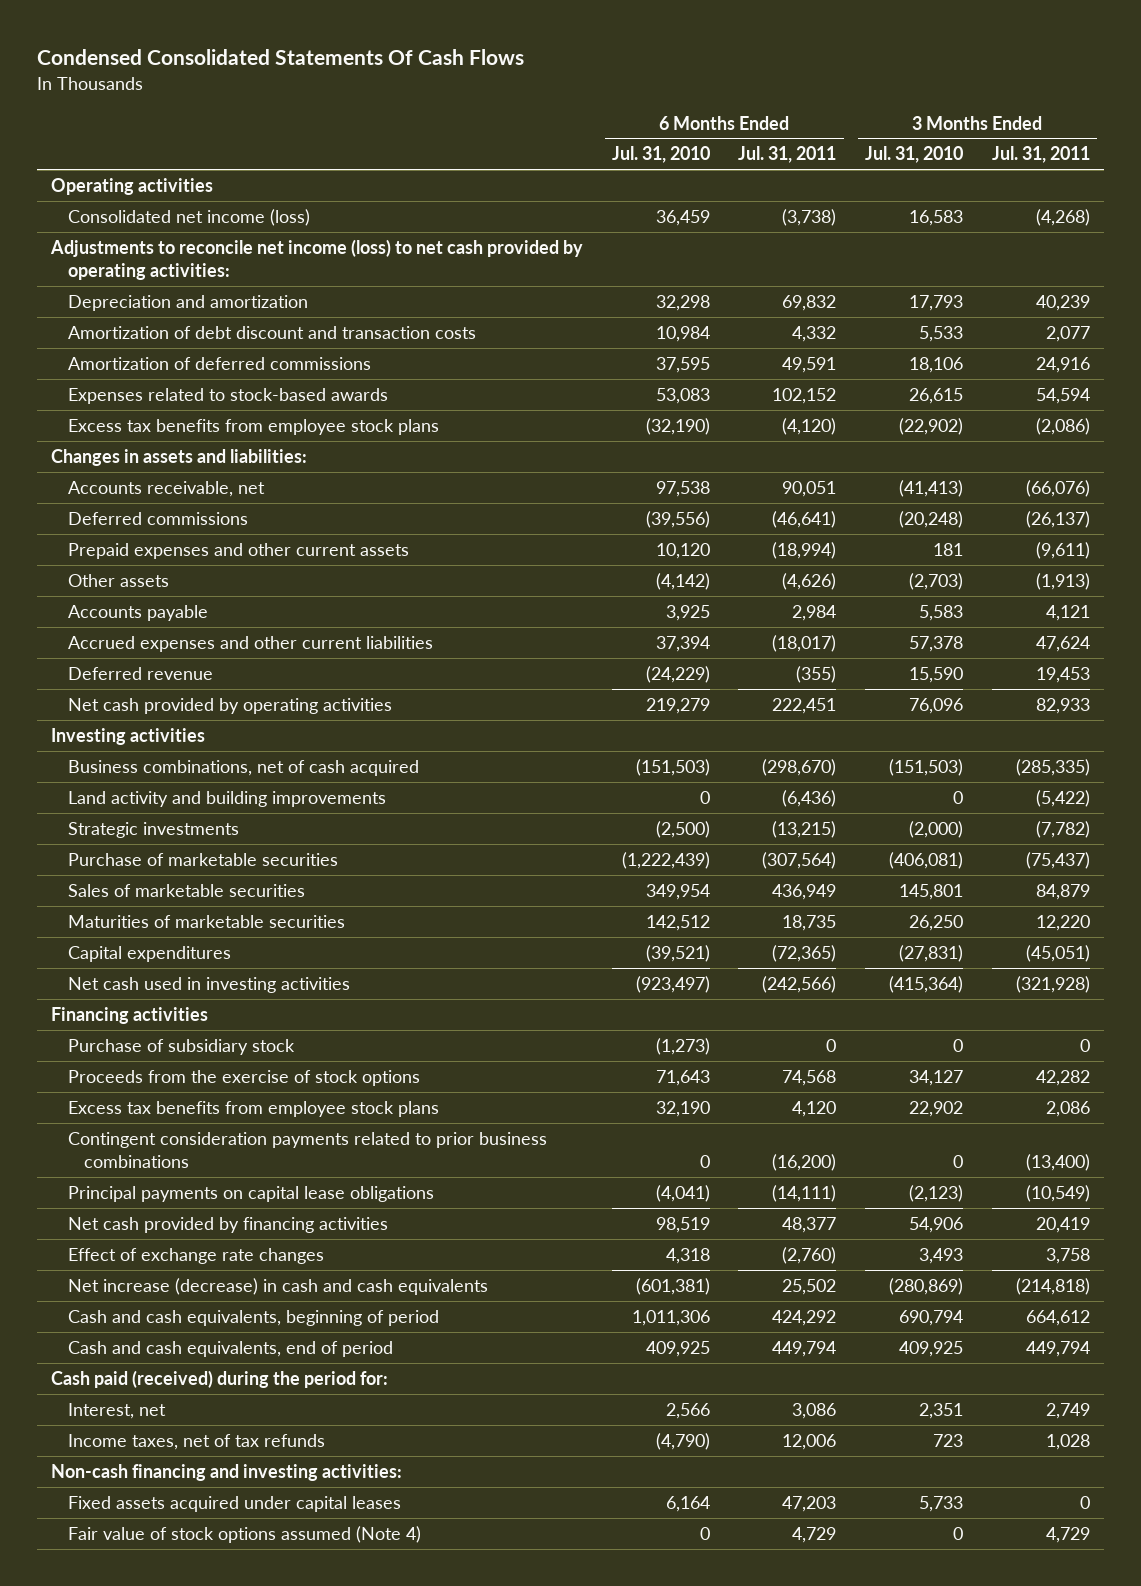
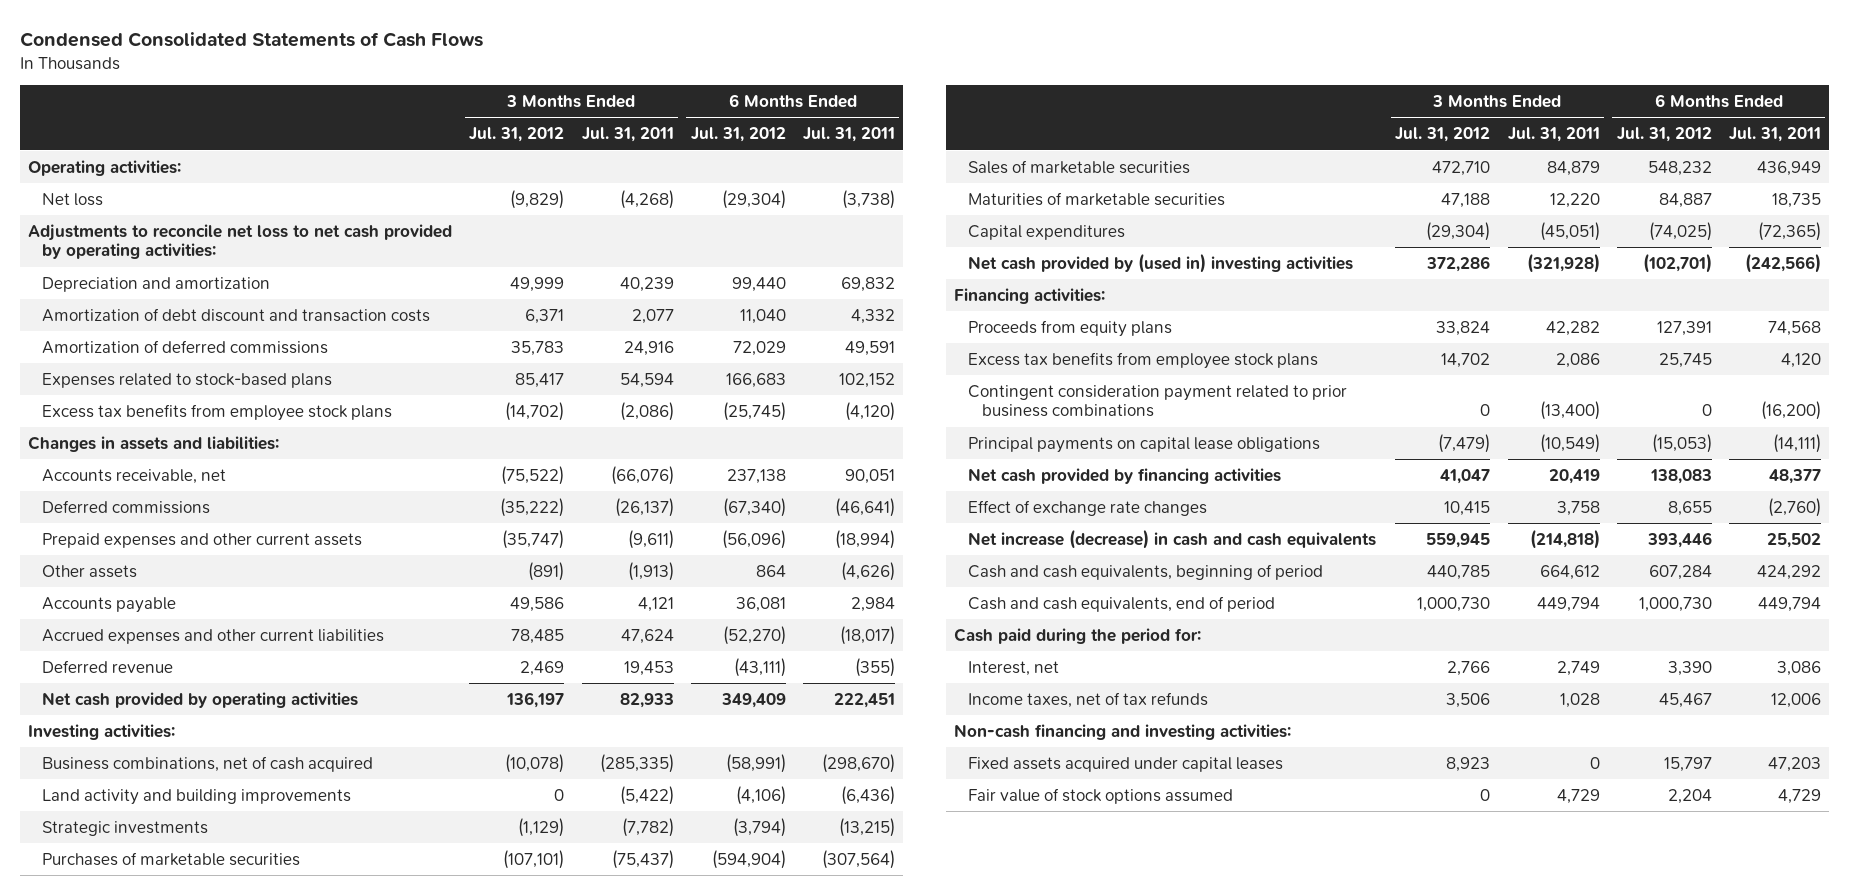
[36,49,524,66] Condensed Consolidated Statements Of Cash Flows -> [19,31,483,47] Condensed Consolidated Statements of Cash Flows
[611,146,710,164] Jul. 31, 2010 -> none
[864,146,963,164] Jul. 31, 2010 -> none
none -> [469,127,565,143] Jul. 31, 2012
none -> [690,127,786,143] Jul. 31, 2012
[51,177,214,195] Operating activities -> [28,159,182,176] Operating activities:
[67,208,310,226] Consolidated net income (loss) -> [42,192,104,206] Net loss
[50,238,584,281] Adjustments to reconcile net income (loss) to net cash provided by operating activities: -> [28,223,453,260] Adjustments to reconcile net loss to net cash provided by operating activities:
[67,387,388,404] Expenses related to stock-based awards -> [42,372,333,388] Expenses related to stock-based plans
[51,727,206,745] Investing activities -> [28,723,176,740] Investing activities:
[67,852,338,866] Purchase of marketable securities -> [42,851,301,866] Purchases of marketable securities
[67,1038,295,1055] Purchase of subsidiary stock -> none
[67,976,350,993] Net cash used in investing activities -> [968,252,1354,273] Net cash provided by (used in) investing activities
[51,1006,209,1024] Financing activities -> [954,287,1106,304] Financing activities:
[67,1069,420,1086] Proceeds from the exercise of stock options -> [968,319,1173,337] Proceeds from equity plans
[67,1131,547,1169] Contingent consideration payments related to prior business combinations -> [968,384,1348,418] Contingent consideration payment related to prior business combinations
[51,1369,389,1388] Cash paid (received) during the period for: -> [954,627,1202,644] Cash paid during the period for:
[67,1525,421,1543] Fair value of stock options assumed (Note 4) -> [968,787,1234,804] Fair value of stock options assumed

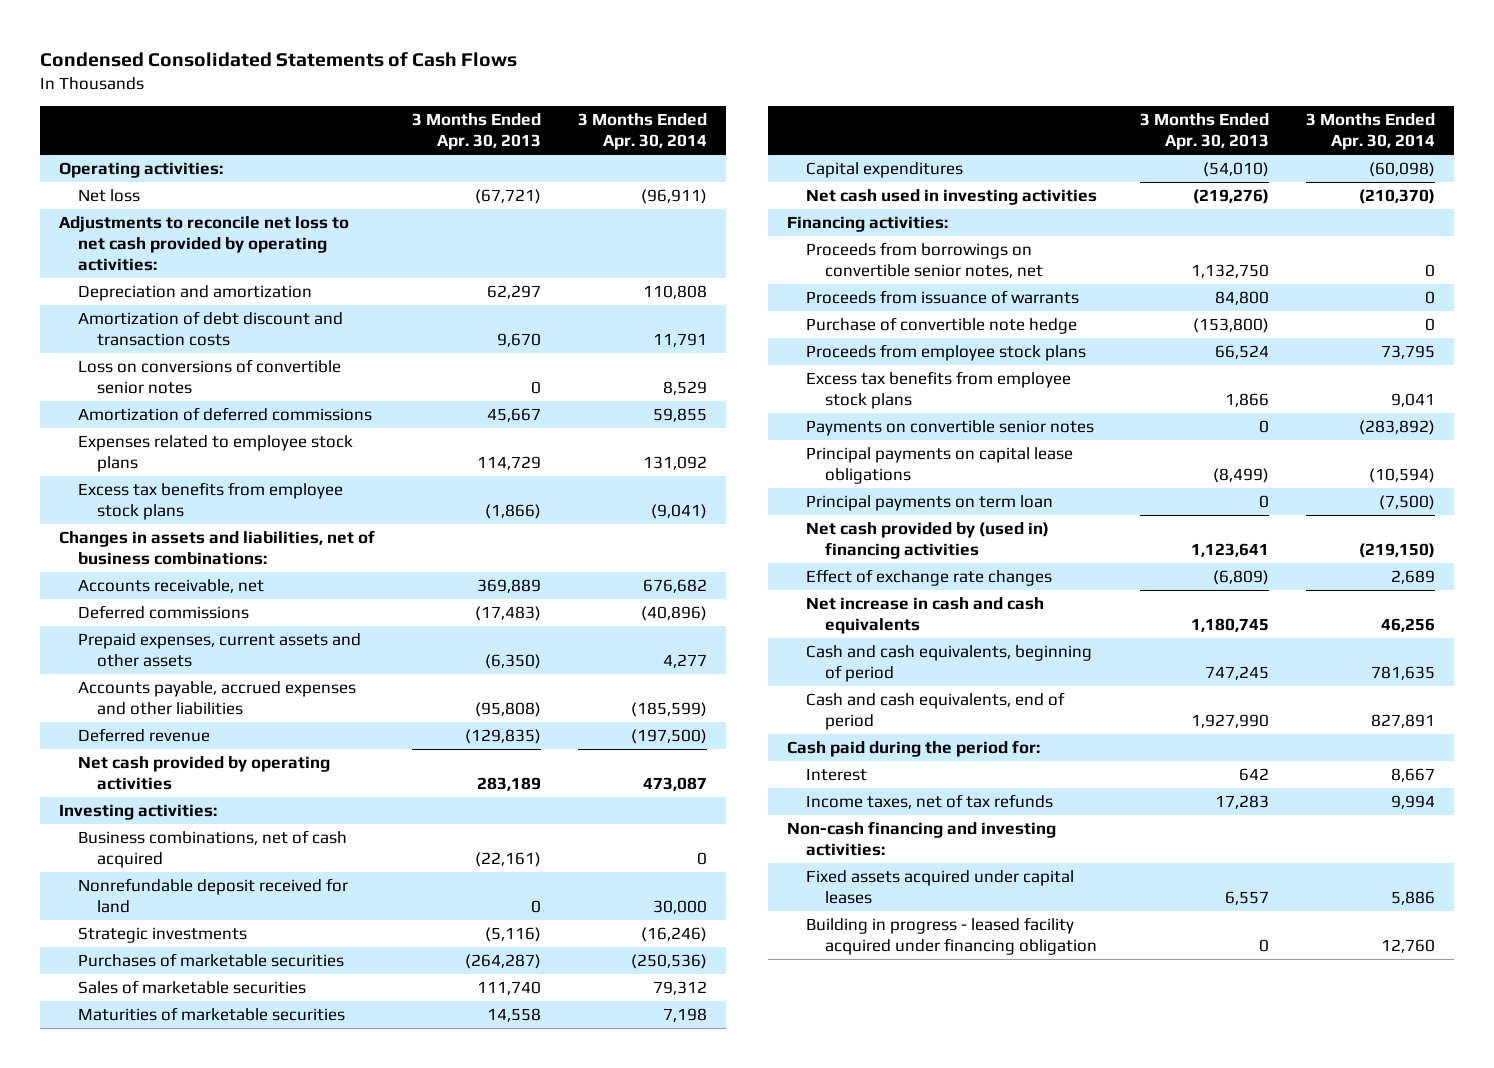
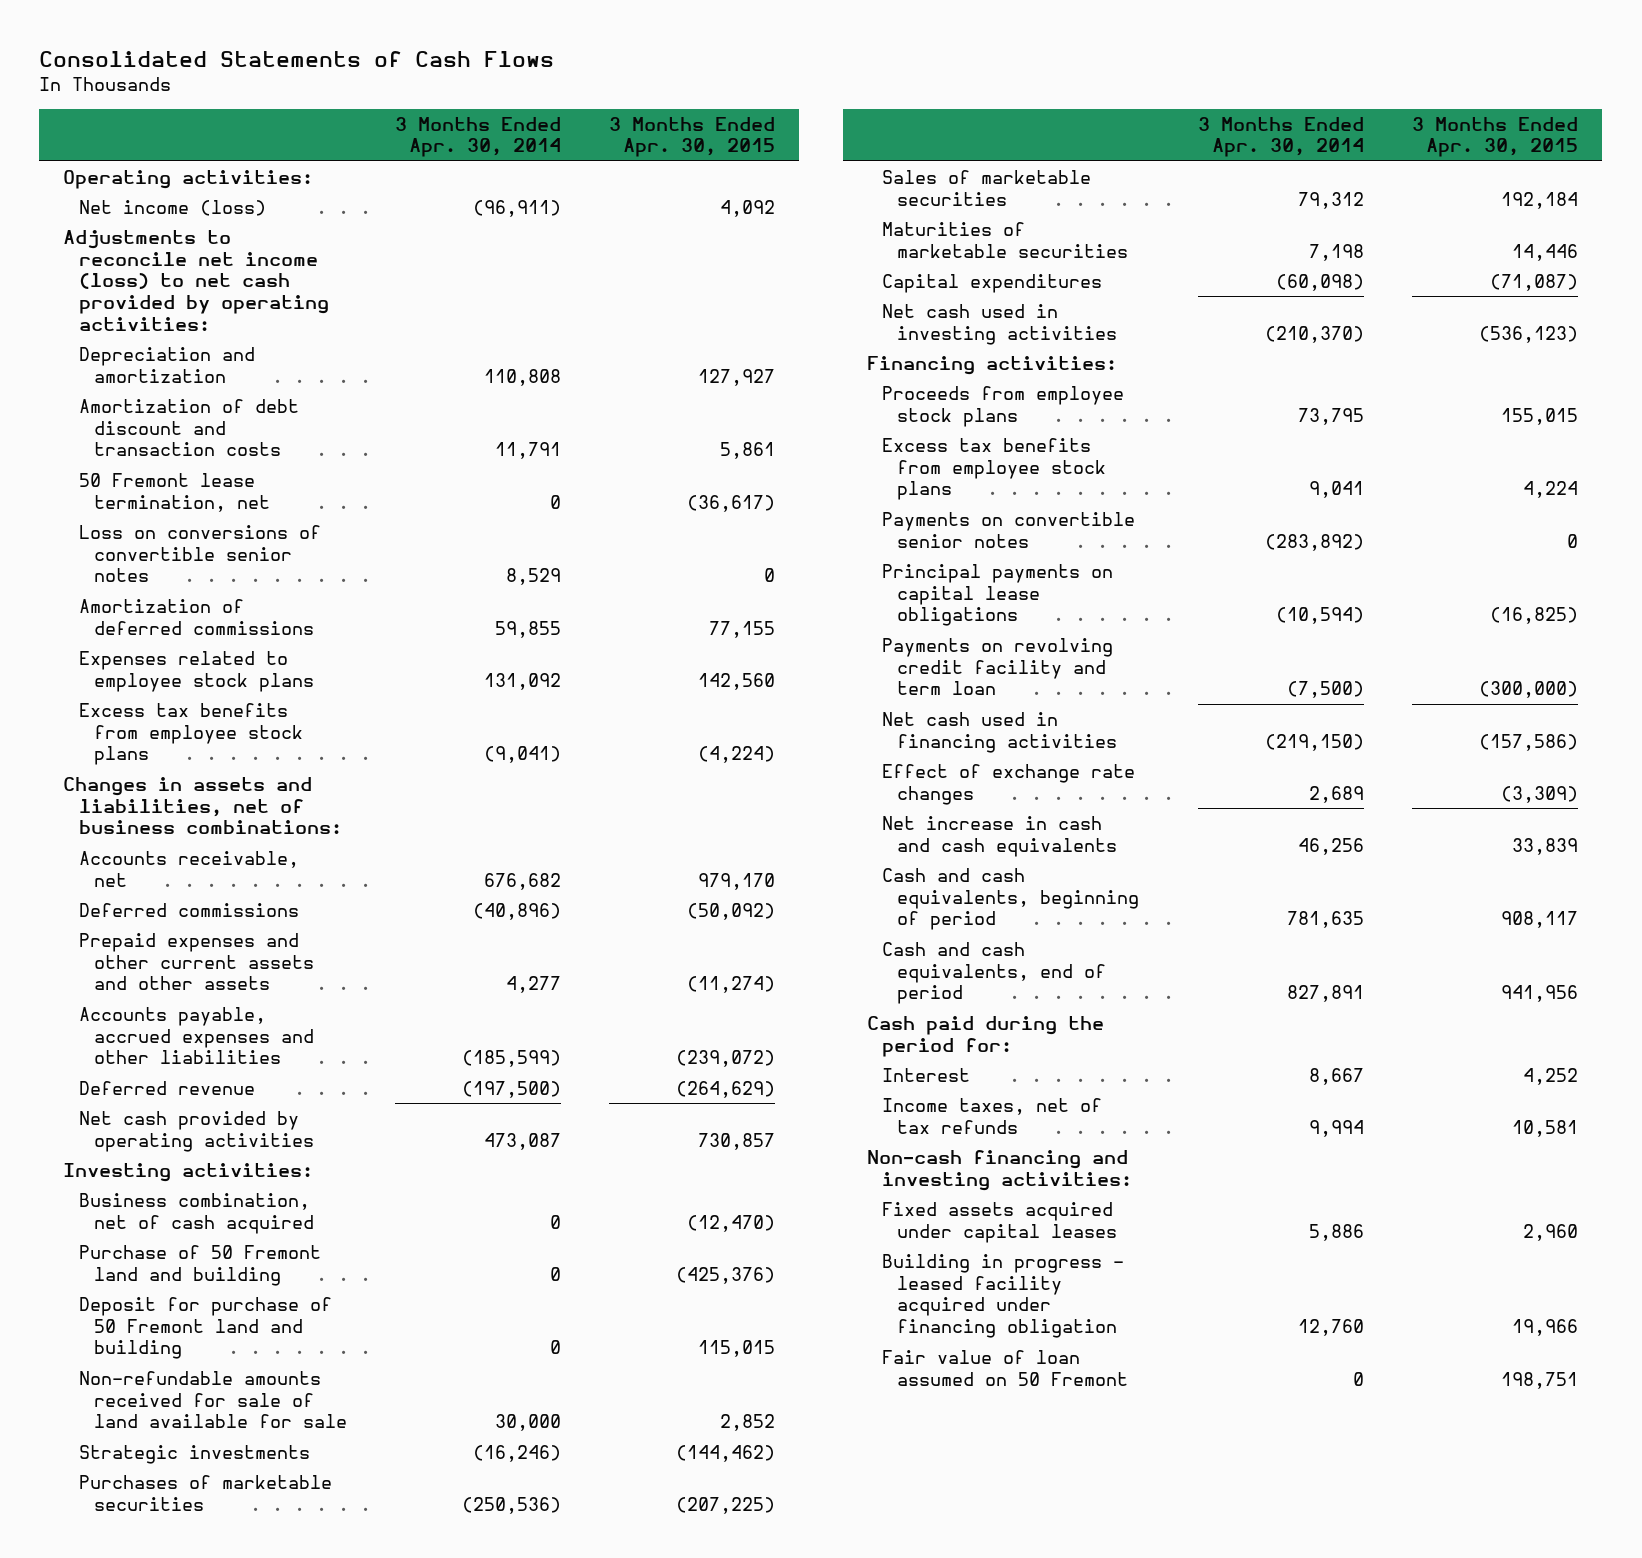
[40,52,518,68] Condensed Consolidated Statements of Cash Flows -> [39,51,555,68] Consolidated Statements of Cash Flows
[412,113,542,151] 3 Months Ended Apr. 30, 2013 -> none
none -> [608,116,775,158] 3 Months Ended Apr. 30, 2015
[77,189,140,203] Net loss -> [78,199,266,216] Net income (loss)
[58,216,349,272] Adjustments to reconcile net loss to net cash provided by operating activities: -> [63,229,329,332] Adjustments to reconcile net income (loss) to net cash provided by operating activities:
none -> [78,472,270,512] 50 Fremont lease termination, net
[77,633,361,668] Prepaid expenses, current assets and other assets -> [78,932,314,991] Prepaid expenses and other current assets and other assets
[77,878,348,914] Nonrefundable deposit received for land -> none
[77,830,347,869] Business combinations, net of cash acquired -> [78,1192,314,1234] Business combination, net of cash acquired
none -> [78,1244,321,1286] Purchase of 50 Fremont land and building
none -> [78,1296,332,1360] Deposit for purchase of 50 Fremont land and building
none -> [78,1370,347,1429] Non-refundable amounts received for sale of land available for sale
[805,242,1043,279] Proceeds from borrowings on convertible senior notes, net -> none
[805,290,1079,305] Proceeds from issuance of warrants -> none
[805,317,1077,335] Purchase of convertible note hedge -> none
[805,495,1053,512] Principal payments on term loan -> none
none -> [882,637,1114,696] Payments on revolving credit facility and term loan
[805,522,1049,560] Net cash provided by (used in) financing activities -> [882,711,1118,753] Net cash used in financing activities
none -> [882,1349,1129,1386] Fair value of loan assumed on 50 Fremont

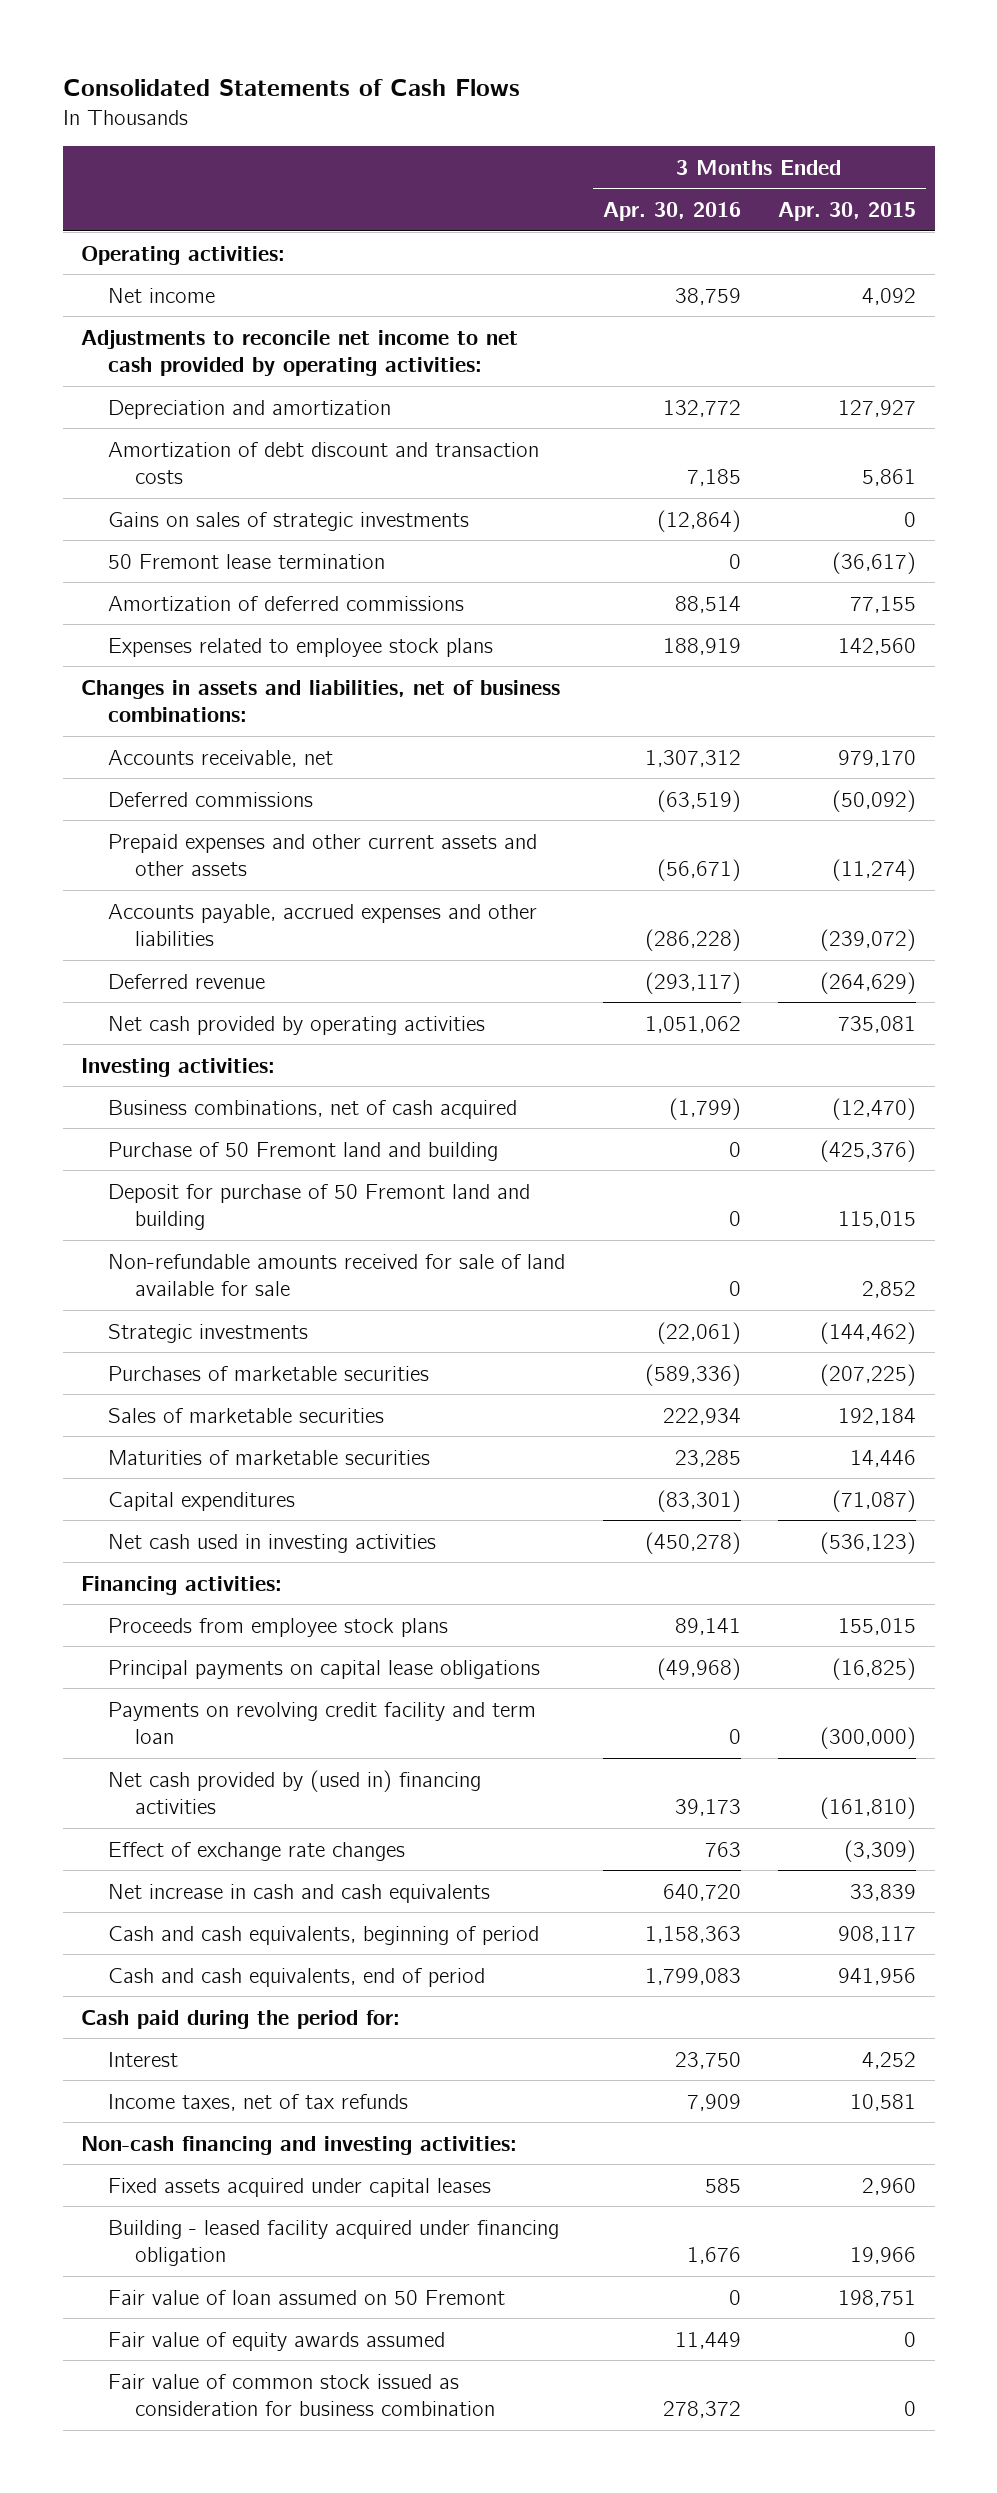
[394,116,561,158] 3 Months Ended Apr. 30, 2014 -> none
none -> [602,202,741,222] Apr. 30, 2016
[78,199,266,216] Net income (loss) -> [108,287,216,303] Net income
[63,229,329,332] Adjustments to reconcile net income (loss) to net cash provided by operating activities: -> [81,329,519,377] Adjustments to reconcile net income to net cash provided by operating activities:
[78,524,321,583] Loss on conversions of convertible senior notes -> none
none -> [108,511,470,531] Gains on sales of strategic investments
[78,472,270,512] 50 Fremont lease termination, net -> [108,553,386,569] 50 Fremont lease termination
[78,702,303,766] Excess tax benefits from employee stock plans -> none
[697,1132,775,1150] 730,857 -> [838,1015,917,1033] 735,081
[78,1192,314,1234] Business combination, net of cash acquired -> [108,1099,518,1119] Business combinations, net of cash acquired
[882,437,1107,501] Excess tax benefits from employee stock plans -> none
[882,511,1136,548] Payments on convertible senior notes -> none
[882,711,1118,753] Net cash used in financing activities -> [108,1769,482,1815] Net cash provided by (used in) financing activities
[1479,733,1579,751] (157,586) -> [820,1797,917,1820] (161,810)
[882,1253,1125,1339] Building in progress - leased facility acquired under financing obligation -> [108,2219,560,2267] Building - leased facility acquired under financing obligation
none -> [108,2331,446,2351] Fair value of equity awards assumed
none -> [108,2373,496,2417] Fair value of common stock issued as consideration for business combination

